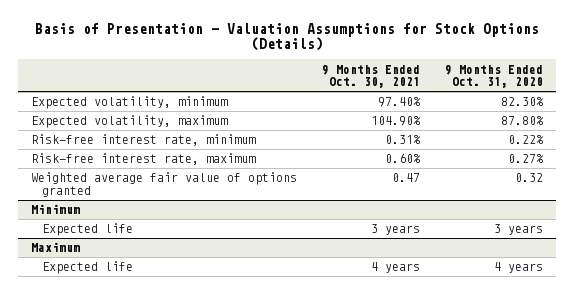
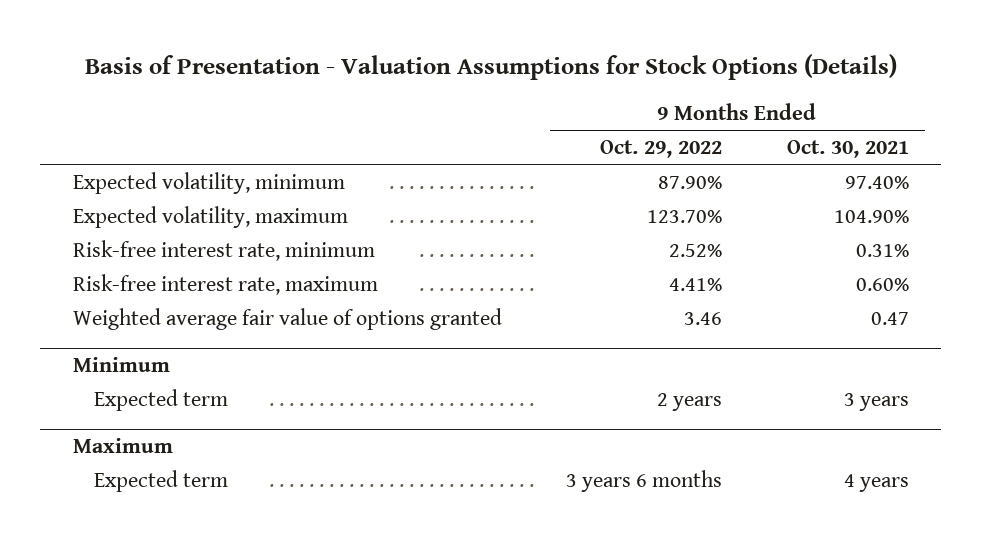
[445,64,544,89] 9 Months Ended Oct. 31, 2020 -> none
none -> [600,139,723,158] Oct. 29, 2022
[41,223,133,237] Expected life -> [93,388,228,411] Expected term
[41,261,133,275] Expected life -> [93,469,228,492] Expected term

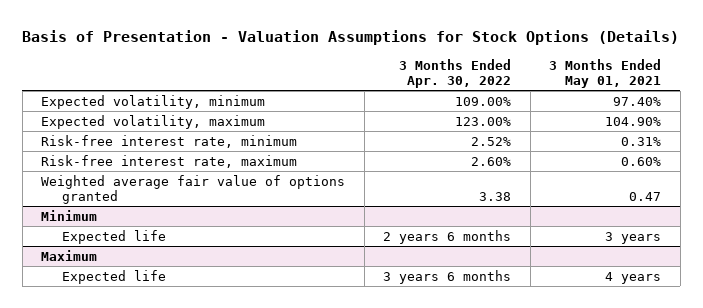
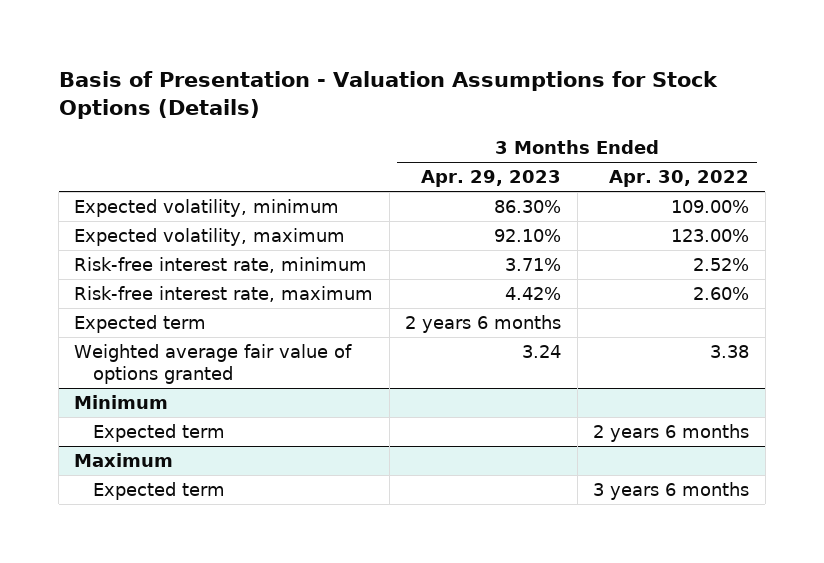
[549,58,662,88] 3 Months Ended May 01, 2021 -> none
none -> [421,170,562,188] Apr. 29, 2023
none -> [74,315,207,334] Expected term
[61,229,166,244] Expected life -> [93,424,226,443] Expected term
[61,269,166,284] Expected life -> [93,482,226,501] Expected term

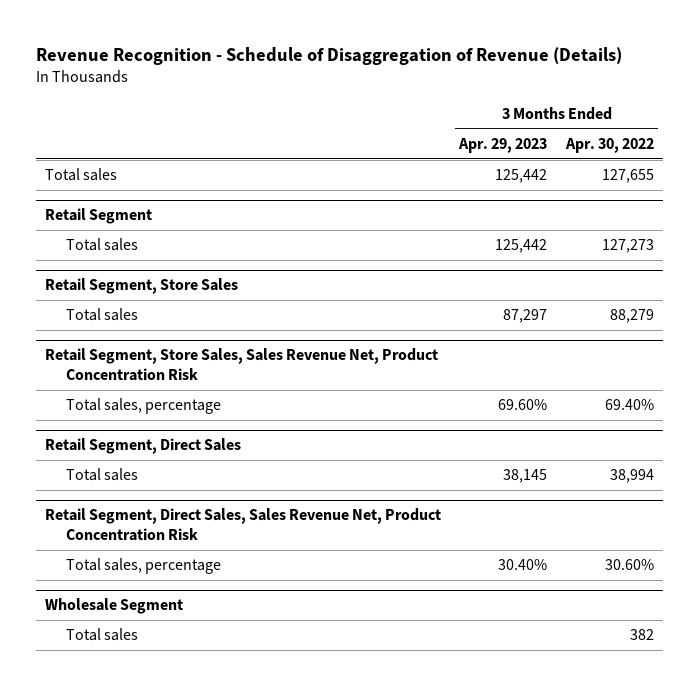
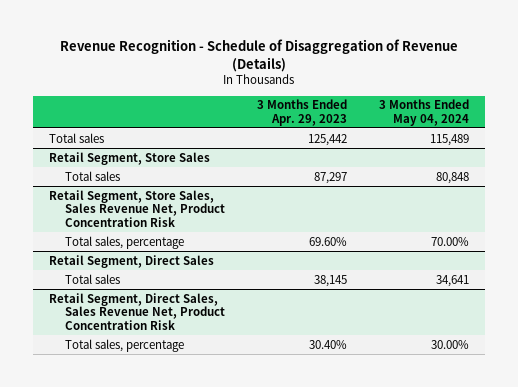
[564,137,654,153] Apr. 30, 2022 -> none
none -> [379,99,470,126] 3 Months Ended May 04, 2024
[45,208,153,225] Retail Segment -> none
[66,238,139,252] Total sales -> none
[45,598,184,615] Wholesale Segment -> none
[66,628,139,642] Total sales -> none

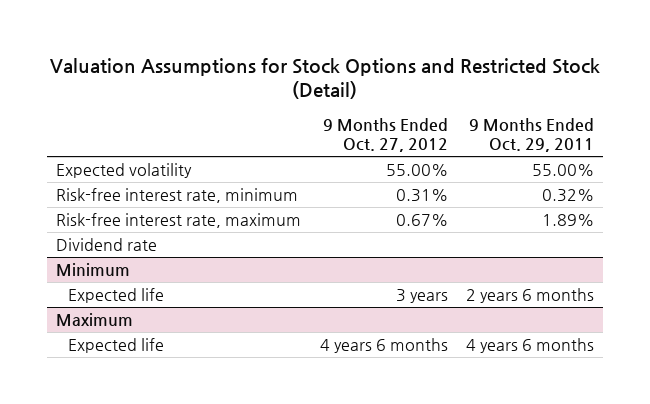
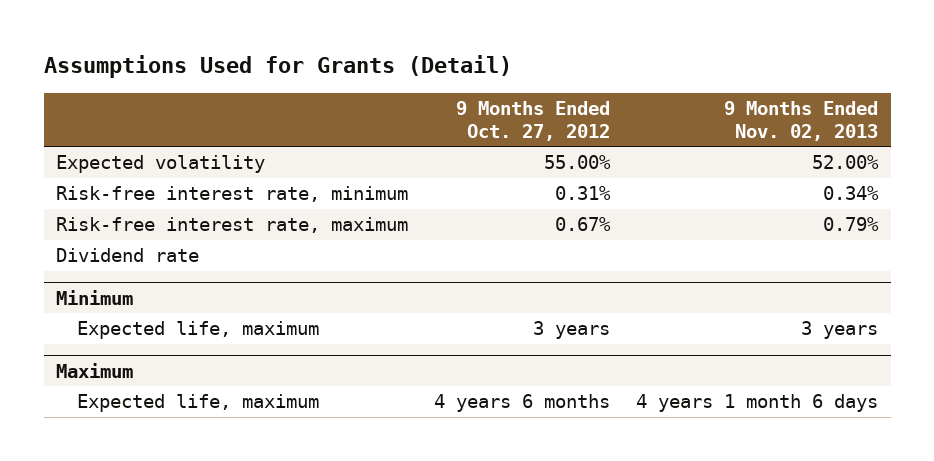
[50,57,601,100] Valuation Assumptions for Stock Options and Restricted Stock (Detail) -> [43,55,512,79] Assumptions Used for Grants (Detail)
[469,118,595,153] 9 Months Ended Oct. 29, 2011 -> none
none -> [723,101,878,141] 9 Months Ended Nov. 02, 2013
[68,288,165,304] Expected life -> [76,321,319,340] Expected life, maximum
[68,338,165,354] Expected life -> [76,394,319,413] Expected life, maximum

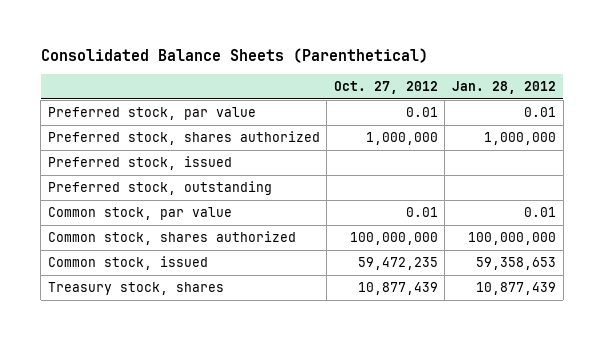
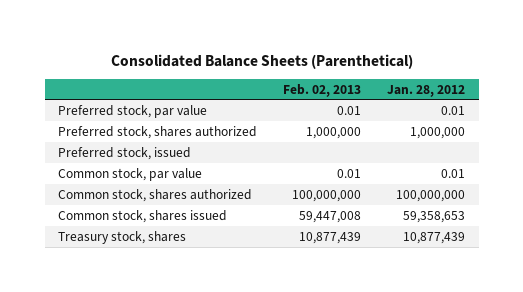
[333,81,438,95] Oct. 27, 2012 -> none
none -> [283,83,362,97] Feb. 02, 2013
[47,181,272,196] Preferred stock, outstanding -> none
[47,256,208,271] Common stock, issued -> [57,209,227,223] Common stock, shares issued

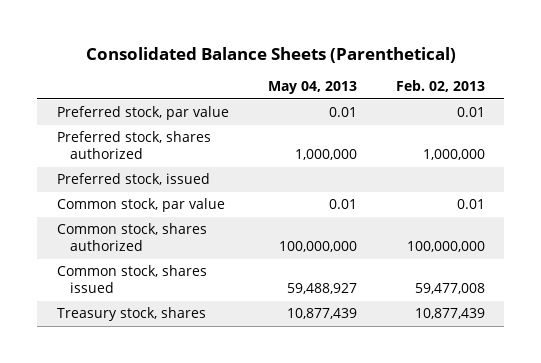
[387,84,466,97] Jan. 28, 2012 -> none
none -> [267,81,357,95] May 04, 2013
[299,210,362,223] 59,447,008 -> [414,283,485,295] 59,477,008

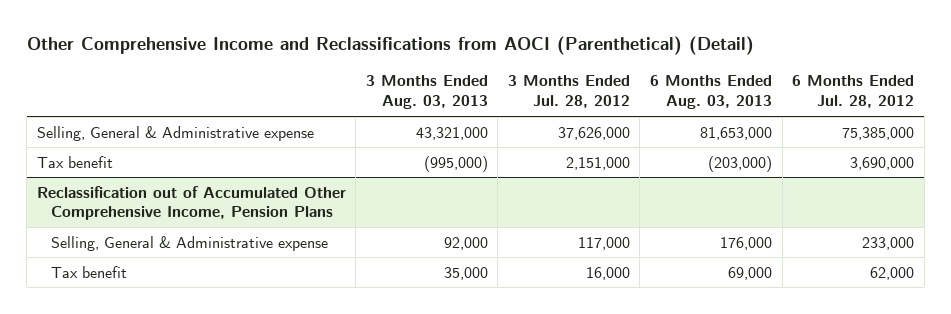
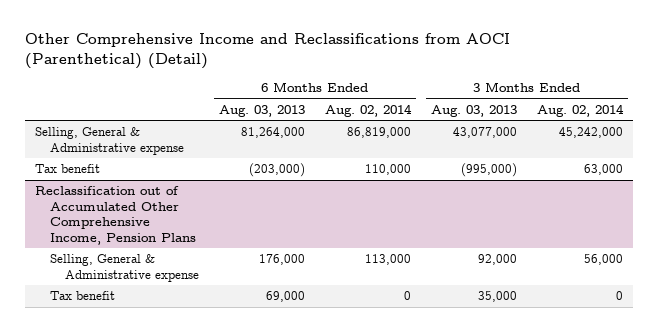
[507,75,630,109] 3 Months Ended Jul. 28, 2012 -> none
[792,75,915,109] 6 Months Ended Jul. 28, 2012 -> none
none -> [324,103,412,117] Aug. 02, 2014
none -> [536,103,624,117] Aug. 02, 2014
[415,126,488,140] 43,321,000 -> [452,127,517,139] 43,077,000
[700,126,773,140] 81,653,000 -> [240,127,305,139] 81,264,000

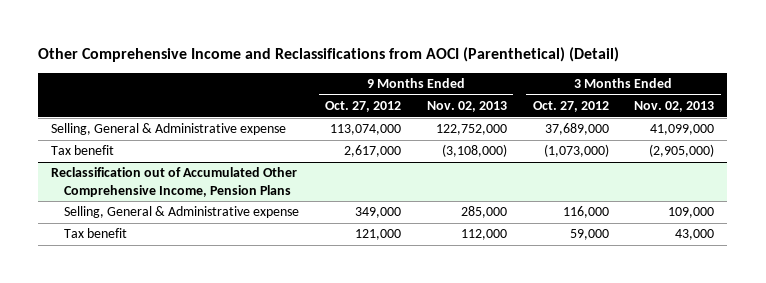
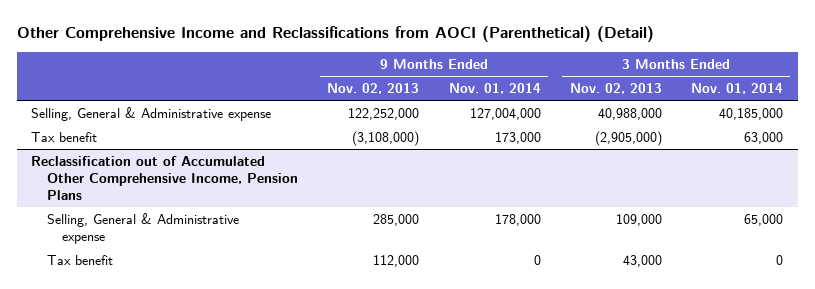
[324,101,401,113] Oct. 27, 2012 -> none
[532,101,609,113] Oct. 27, 2012 -> none
none -> [448,83,541,95] Nov. 01, 2014
none -> [691,83,784,95] Nov. 01, 2014
[435,124,507,136] 122,752,000 -> [348,107,420,120] 122,252,000
[650,124,715,136] 41,099,000 -> [597,107,662,120] 40,988,000

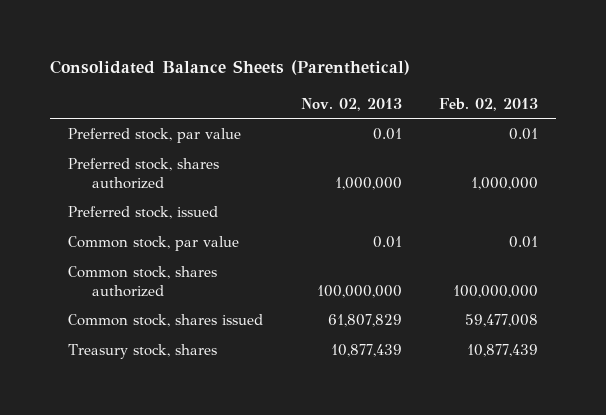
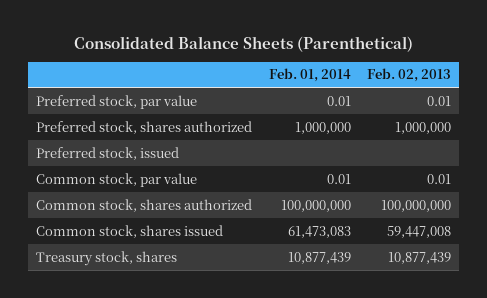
[300,97,402,111] Nov. 02, 2013 -> none
none -> [268,68,351,83] Feb. 01, 2014
[464,314,538,328] 59,477,008 -> [386,225,451,238] 59,447,008

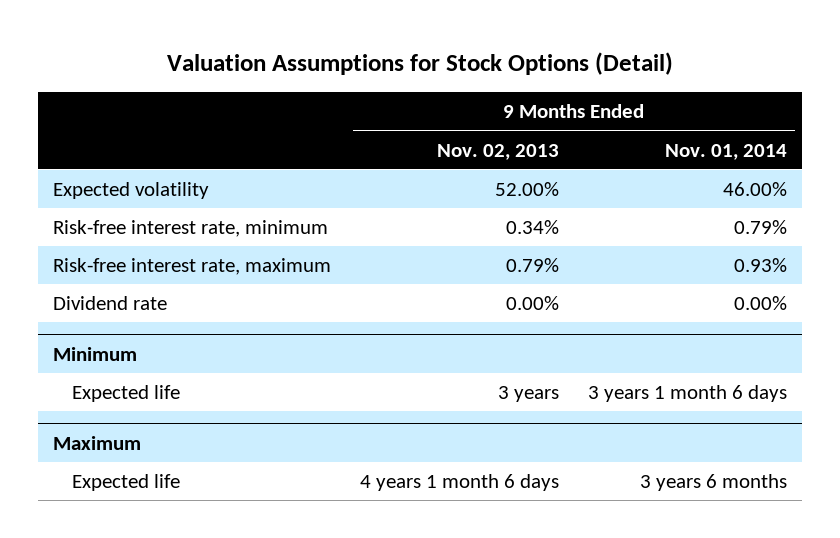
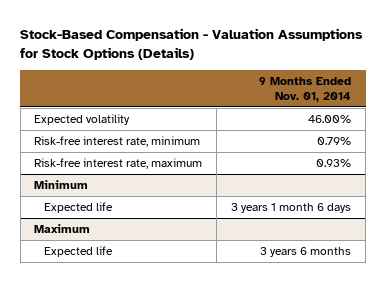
[167,51,674,75] Valuation Assumptions for Stock Options (Detail) -> [20,28,364,61] Stock-Based Compensation - Valuation Assumptions for Stock Options (Details)
[437,143,560,160] Nov. 02, 2013 -> none
[52,296,167,311] Dividend rate -> none

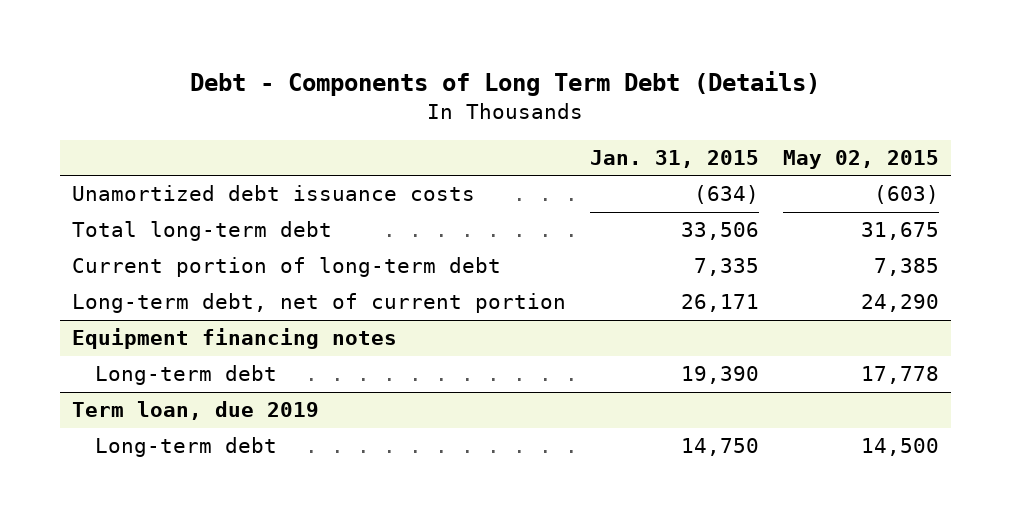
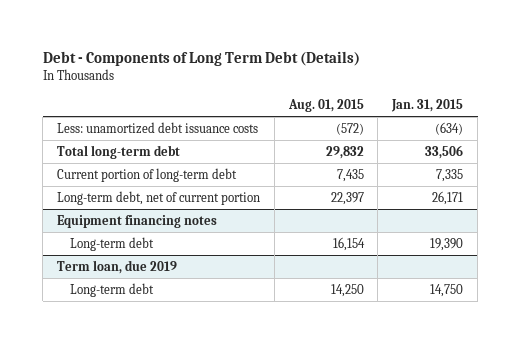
[782,150,939,170] May 02, 2015 -> none
none -> [287,99,364,113] Aug. 01, 2015
[71,185,475,202] Unamortized debt issuance costs -> [56,121,258,134] Less: unamortized debt issuance costs

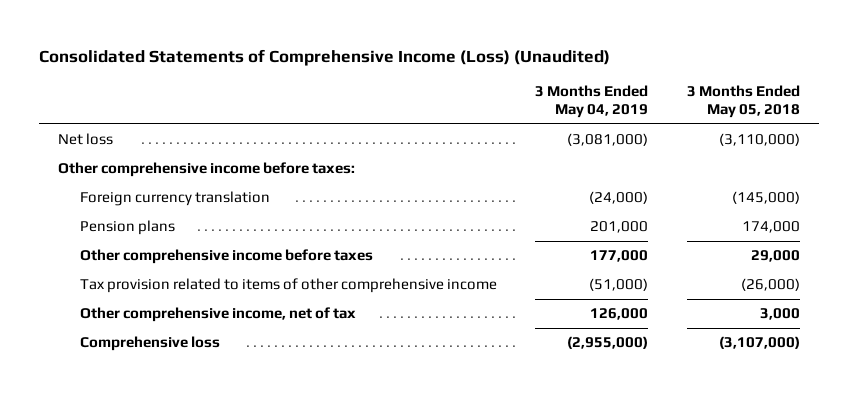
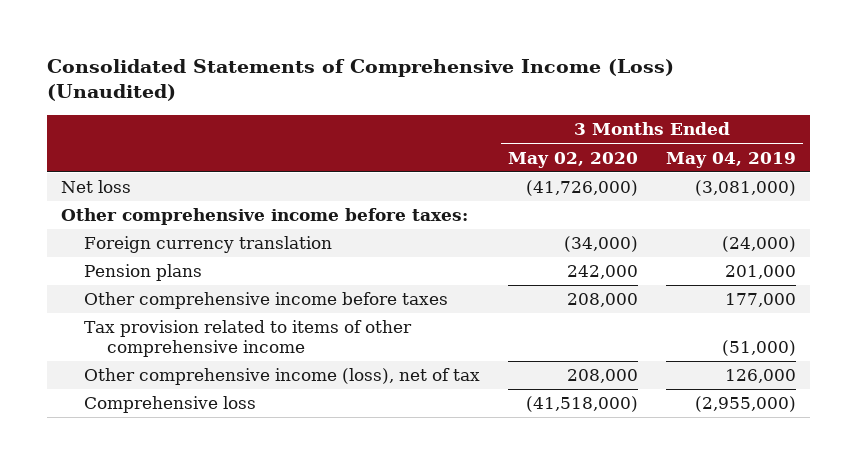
[686,84,800,118] 3 Months Ended May 05, 2018 -> none
none -> [508,151,639,168] May 02, 2020
[79,307,356,323] Other comprehensive income, net of tax -> [84,368,481,386] Other comprehensive income (loss), net of tax

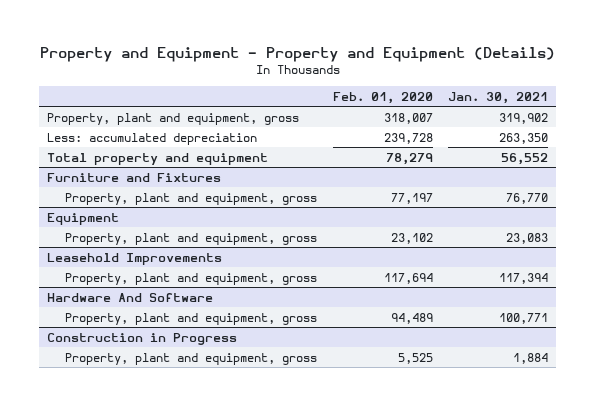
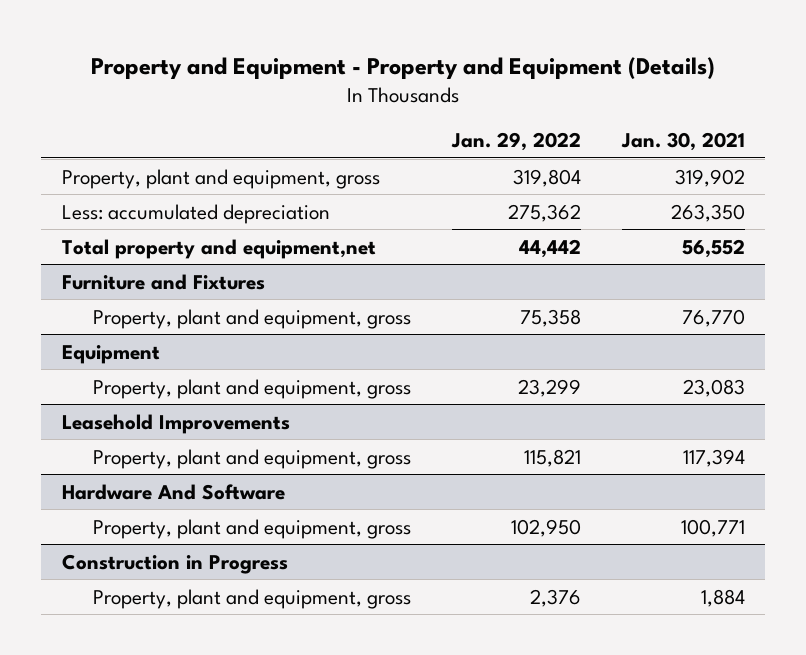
[332,91,433,104] Feb. 01, 2020 -> none
none -> [450,132,581,152] Jan. 29, 2022
[47,152,269,165] Total property and equipment -> [61,238,376,259] Total property and equipment,net

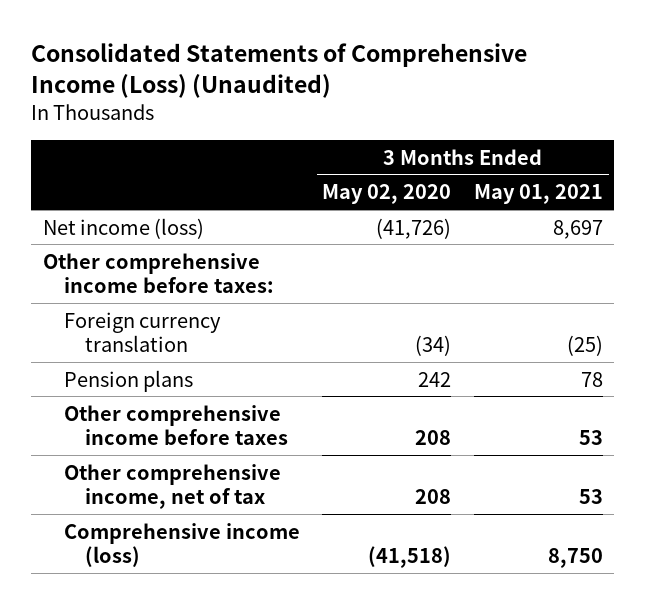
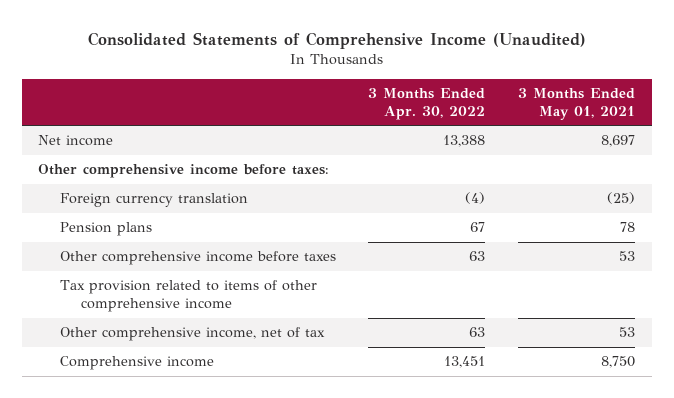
[31,43,528,99] Consolidated Statements of Comprehensive Income (Loss) (Unaudited) -> [87,31,586,49] Consolidated Statements of Comprehensive Income (Unaudited)
[322,184,452,205] May 02, 2020 -> none
none -> [368,88,486,121] 3 Months Ended Apr. 30, 2022
[42,217,204,239] Net income (loss) -> [38,135,114,147] Net income
none -> [59,280,317,313] Tax provision related to items of other comprehensive income
[63,522,300,568] Comprehensive income (loss) -> [59,356,214,371] Comprehensive income

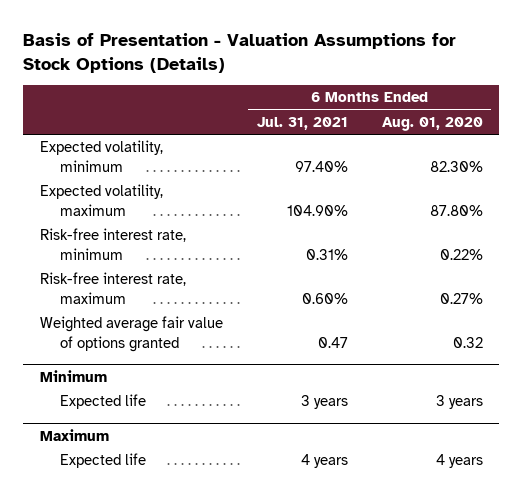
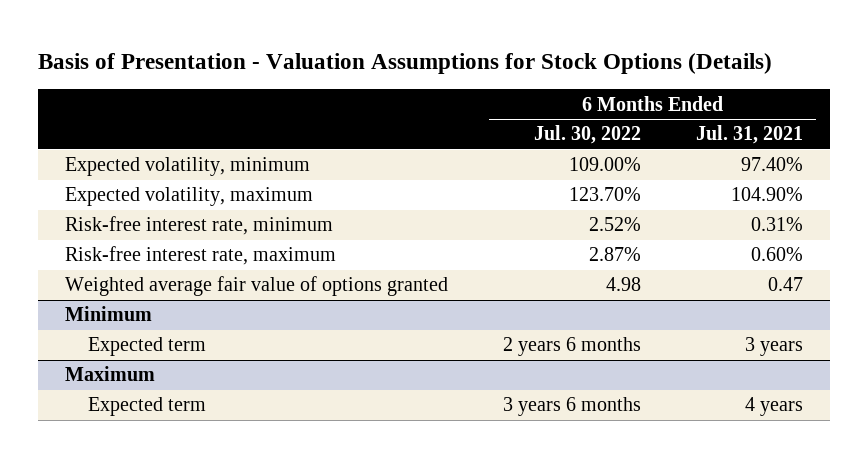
[381,116,483,131] Aug. 01, 2020 -> none
none -> [534,125,642,145] Jul. 30, 2022
[59,394,146,410] Expected life -> [88,337,207,357] Expected term
[59,453,146,469] Expected life -> [88,397,207,417] Expected term

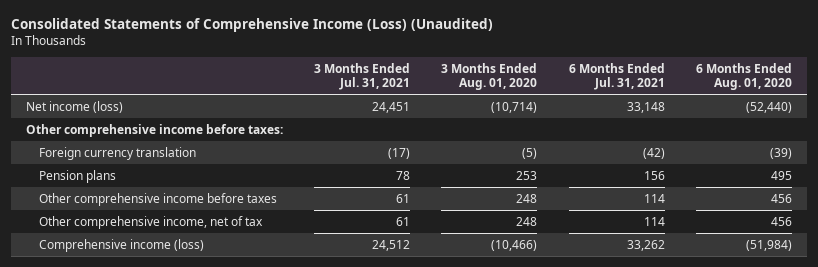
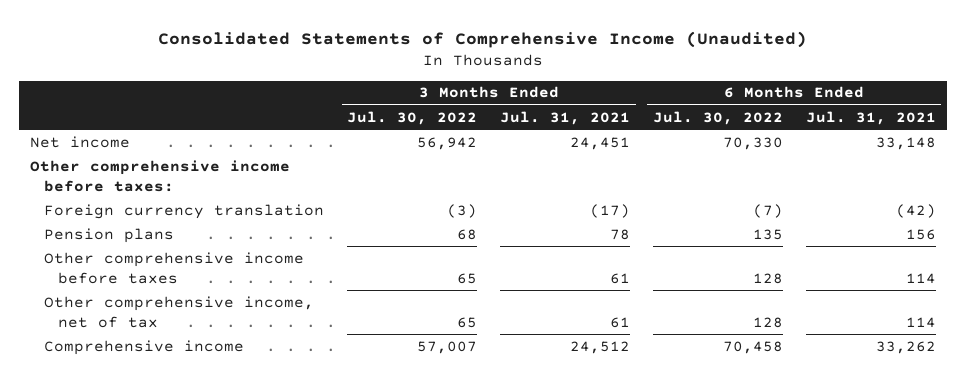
[10,18,493,33] Consolidated Statements of Comprehensive Income (Loss) (Unaudited) -> [158,30,808,48] Consolidated Statements of Comprehensive Income (Unaudited)
[441,62,538,90] 3 Months Ended Aug. 01, 2020 -> none
[695,62,792,90] 6 Months Ended Aug. 01, 2020 -> none
none -> [347,110,478,125] Jul. 30, 2022
none -> [652,110,783,125] Jul. 30, 2022
[26,100,124,113] Net income (loss) -> [30,135,131,148] Net income
[39,238,205,252] Comprehensive income (loss) -> [44,339,245,355] Comprehensive income

